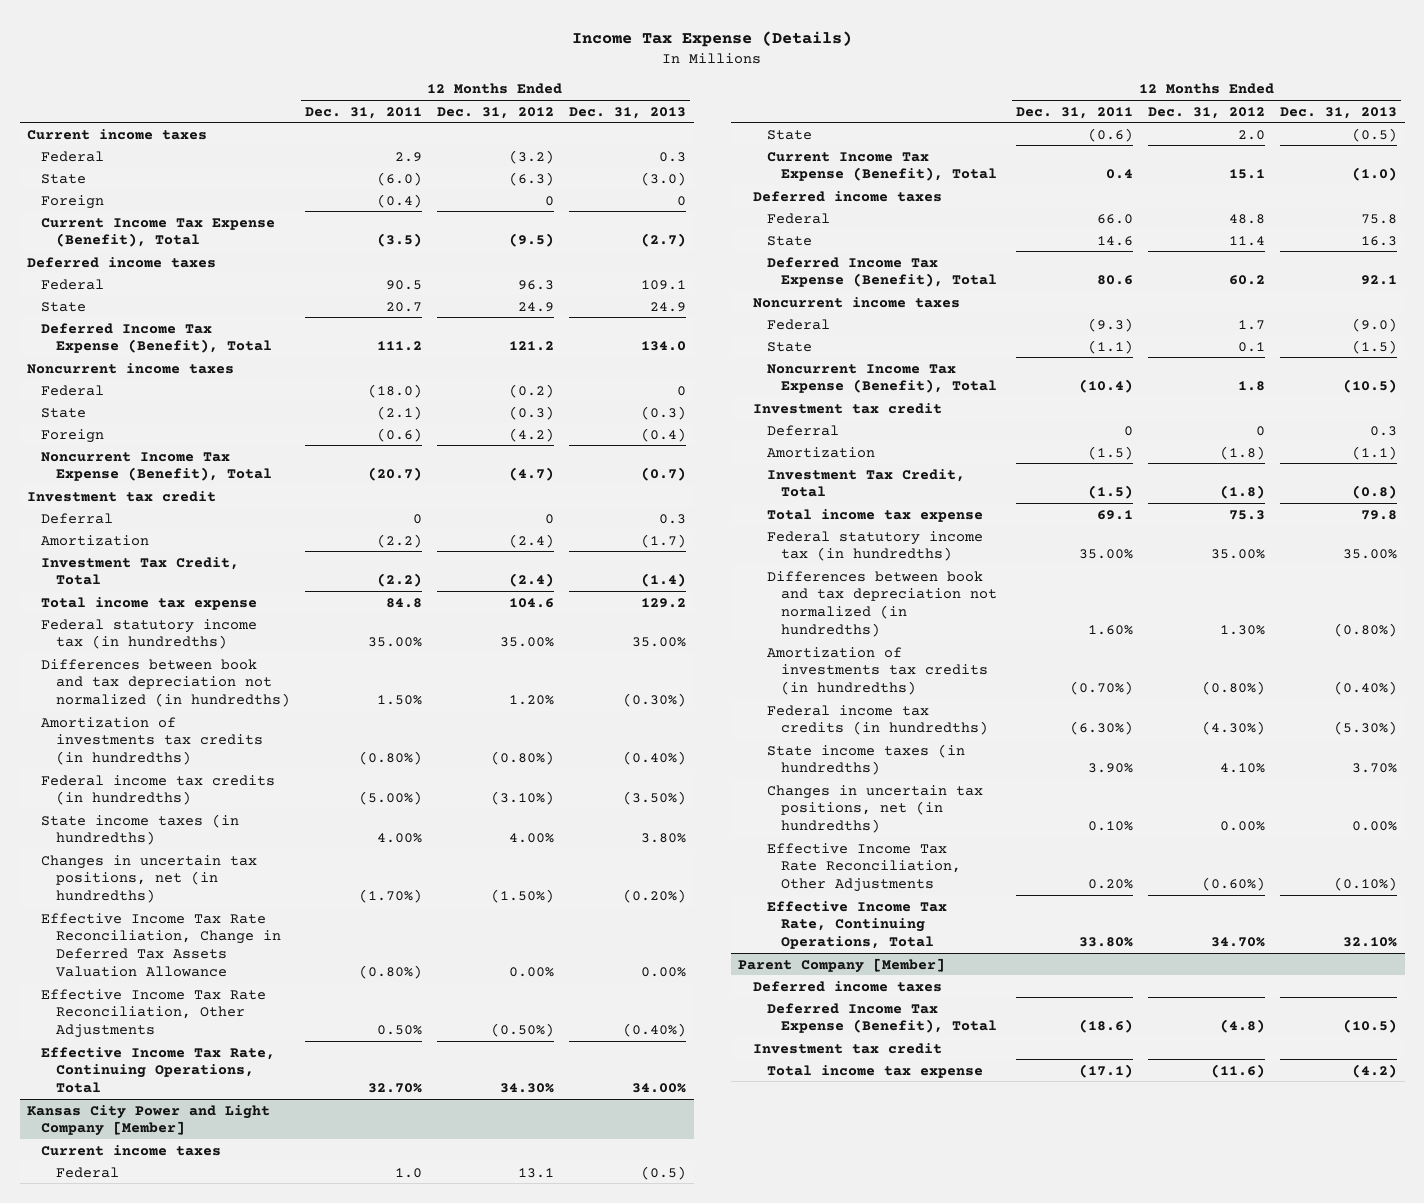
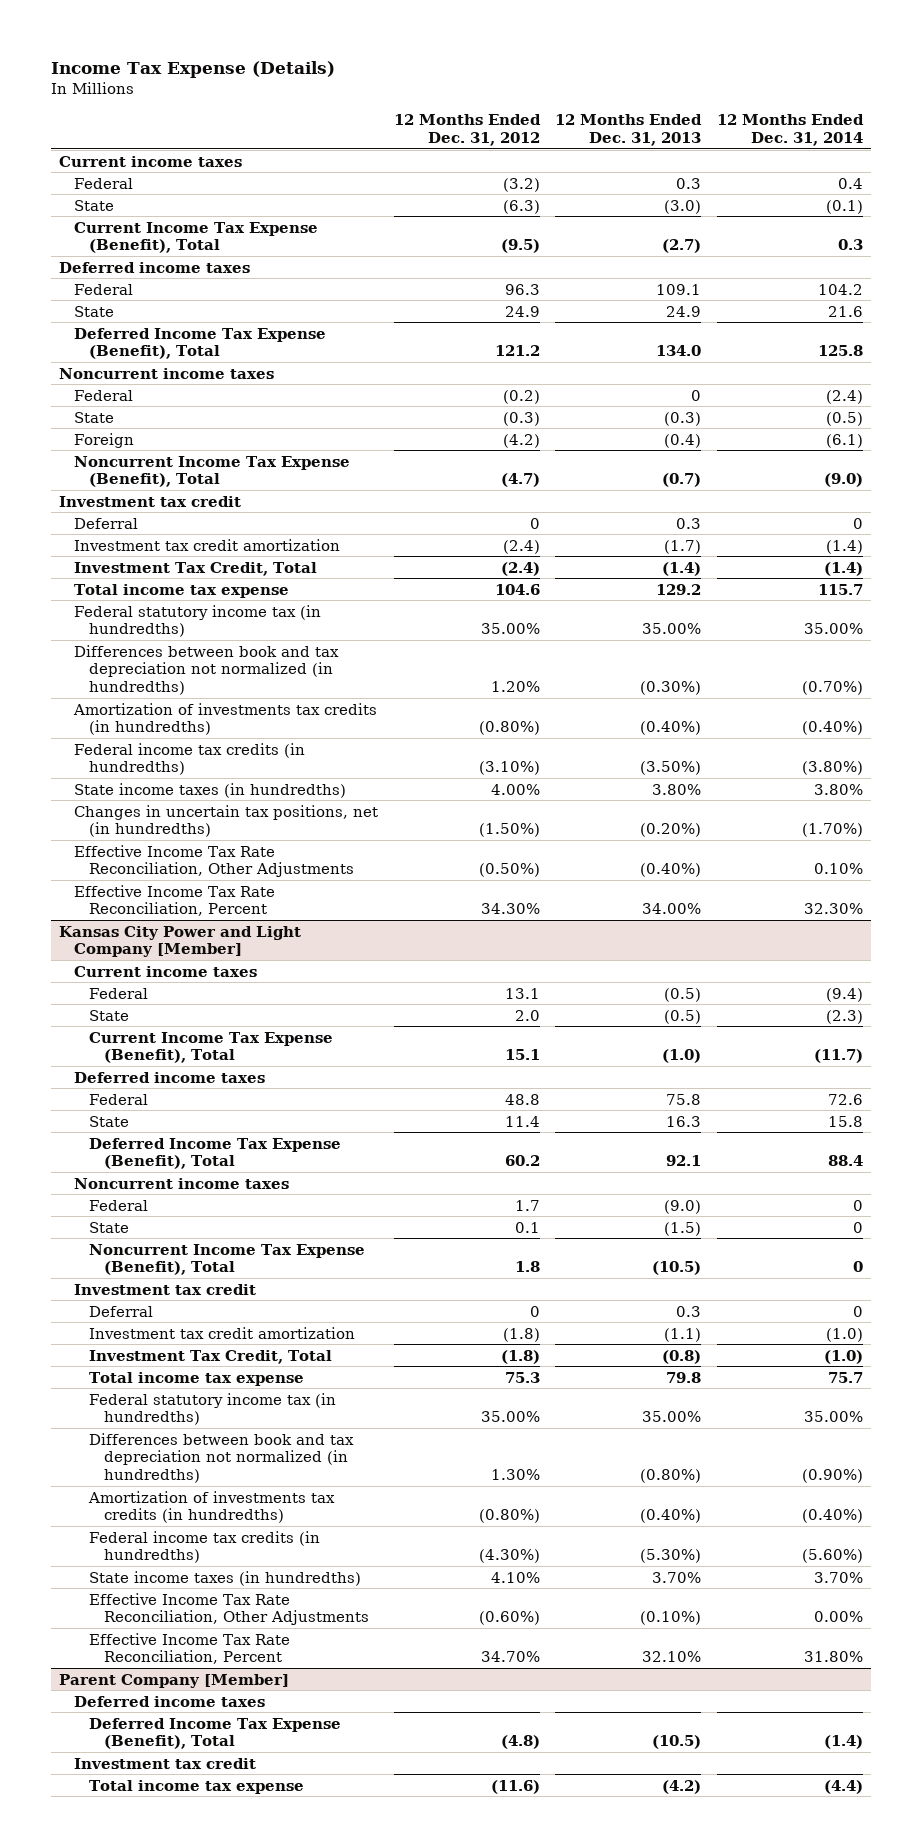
[304,106,422,119] Dec. 31, 2011 -> none
none -> [717,114,865,147] 12 Months Ended Dec. 31, 2014
[41,194,105,209] Foreign -> none
[41,534,150,546] Amortization -> [74,538,341,551] Investment tax credit amortization
[41,912,281,978] Effective Income Tax Rate Reconciliation, Change in Deferred Tax Assets Valuation Allowance -> none
[41,1046,276,1094] Effective Income Tax Rate, Continuing Operations, Total -> [74,884,276,917] Effective Income Tax Rate Reconciliation, Percent
[766,446,875,458] Amortization -> [88,1326,355,1339] Investment tax credit amortization
[766,784,983,834] Changes in uncertain tax positions, net (in hundredths) -> none
[766,900,947,950] Effective Income Tax Rate, Continuing Operations, Total -> [88,1632,290,1665] Effective Income Tax Rate Reconciliation, Percent

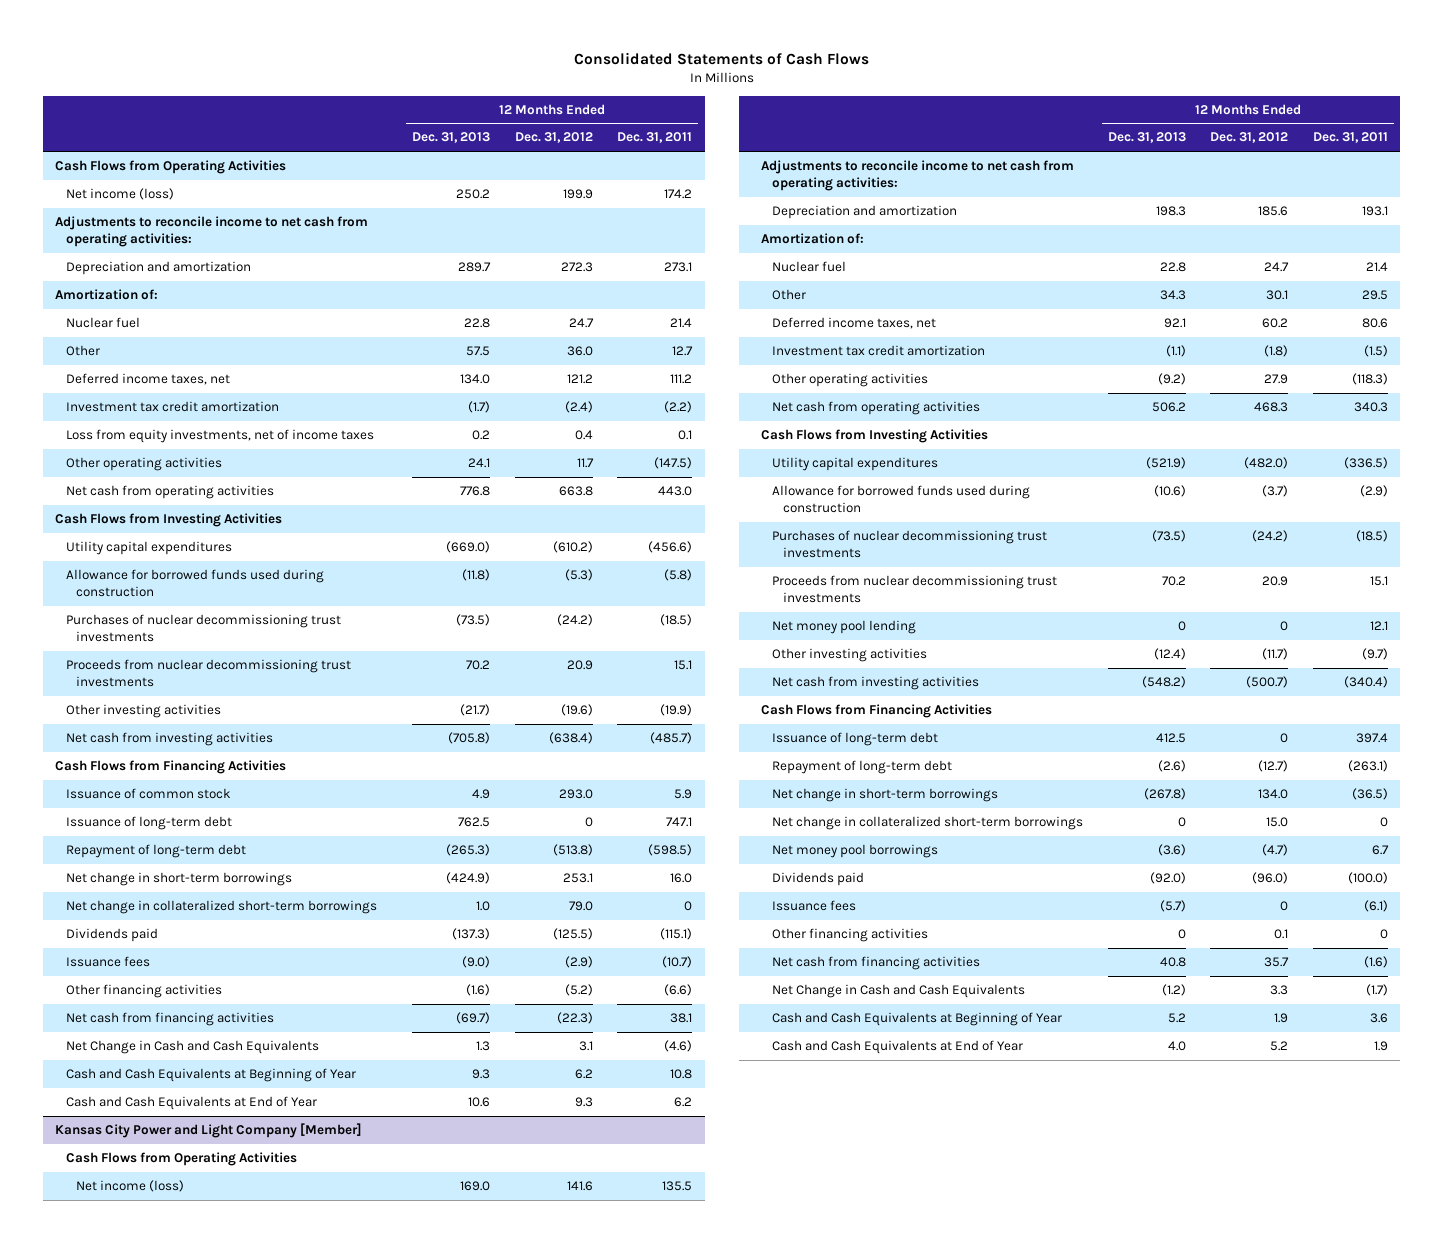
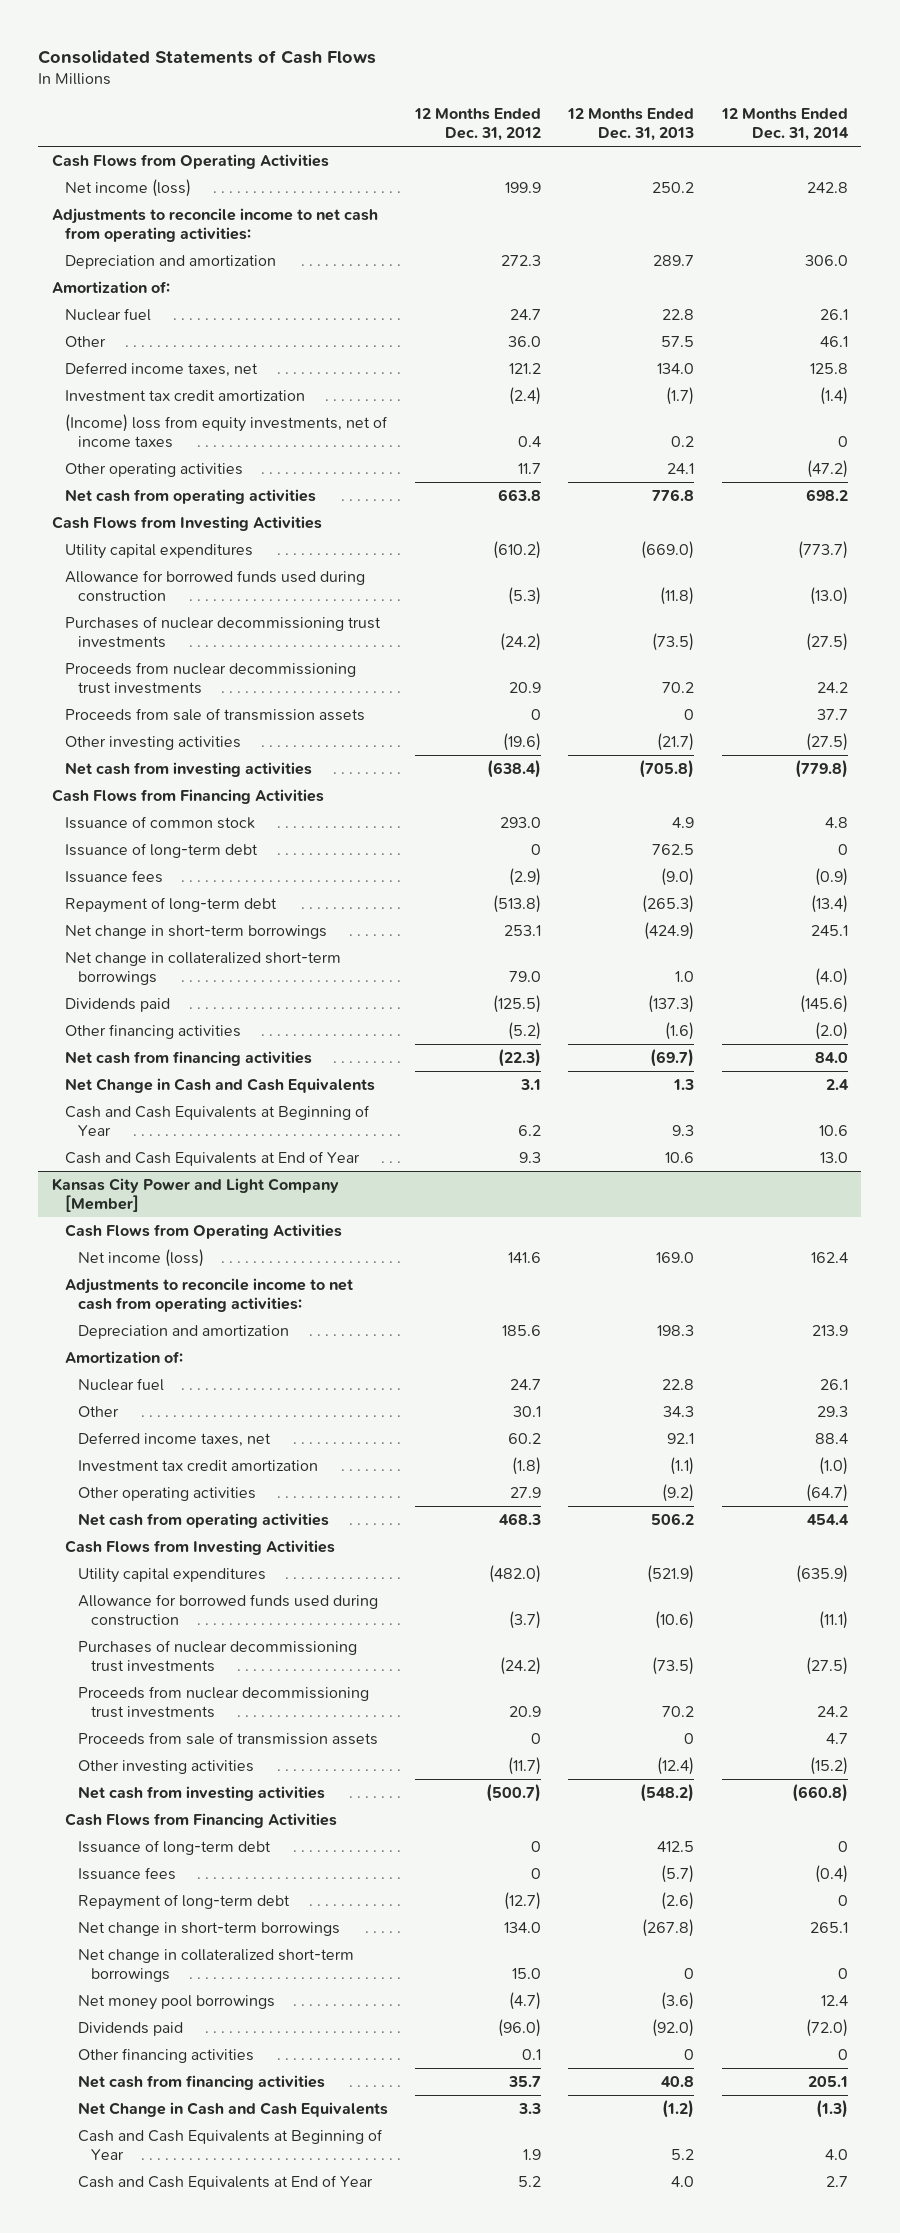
[617,132,693,144] Dec. 31, 2011 -> none
none -> [720,108,849,142] 12 Months Ended Dec. 31, 2014
[65,429,374,444] Loss from equity investments, net of income taxes -> [64,413,388,449] (Income) loss from equity investments, net of income taxes
none -> [64,707,365,721] Proceeds from sale of transmission assets
[65,956,150,968] Issuance fees -> [64,869,163,883] Issuance fees
[771,620,916,635] Net money pool lending -> none
none -> [77,1731,378,1745] Proceeds from sale of transmission assets
[771,900,856,912] Issuance fees -> [77,1866,176,1880] Issuance fees

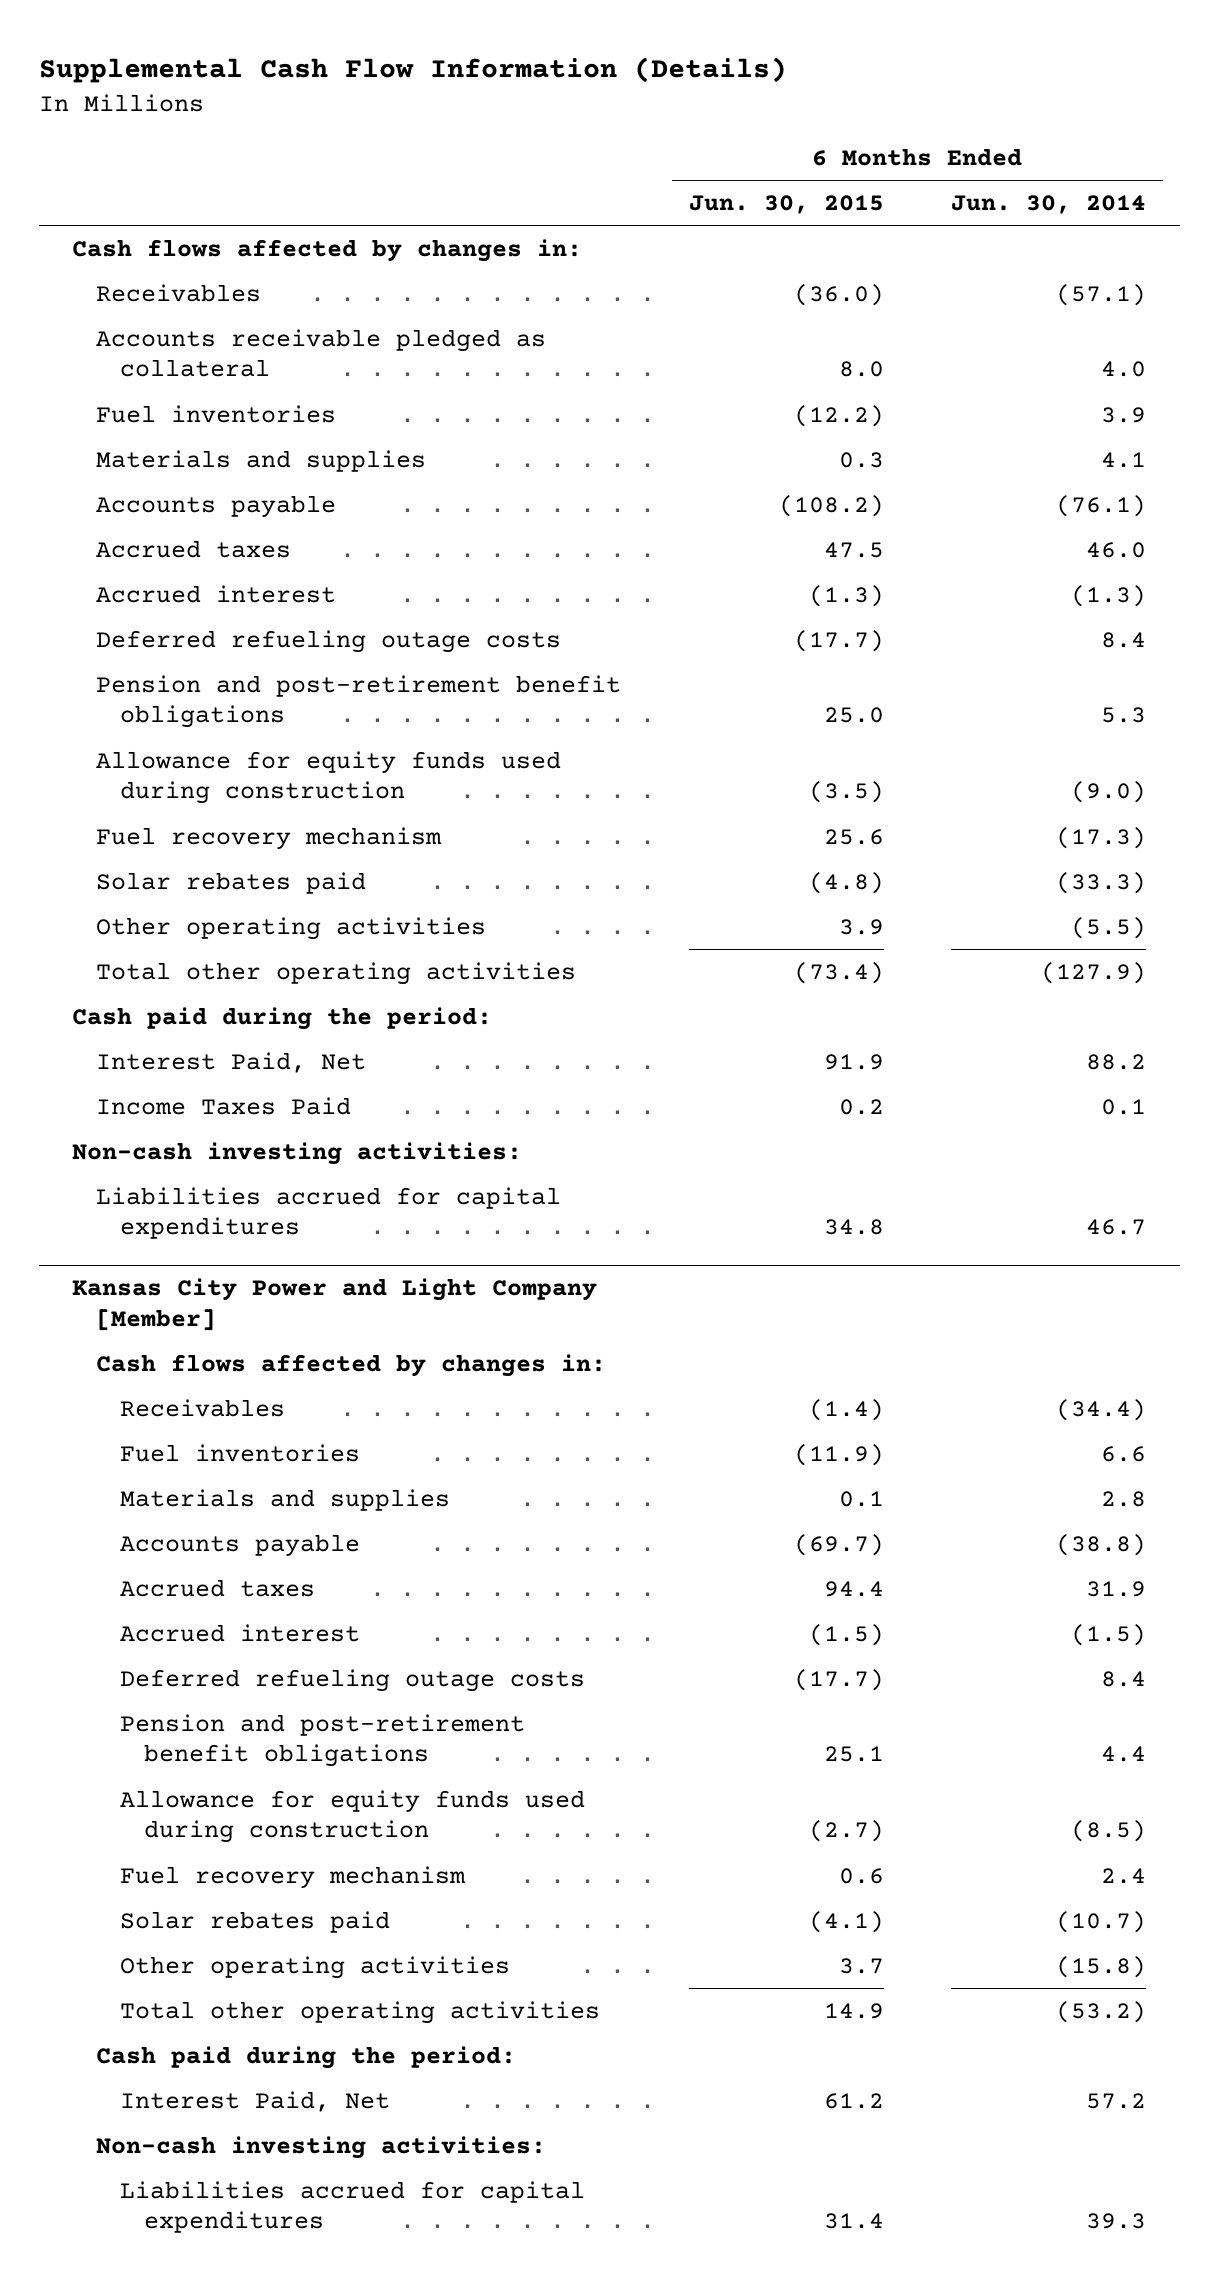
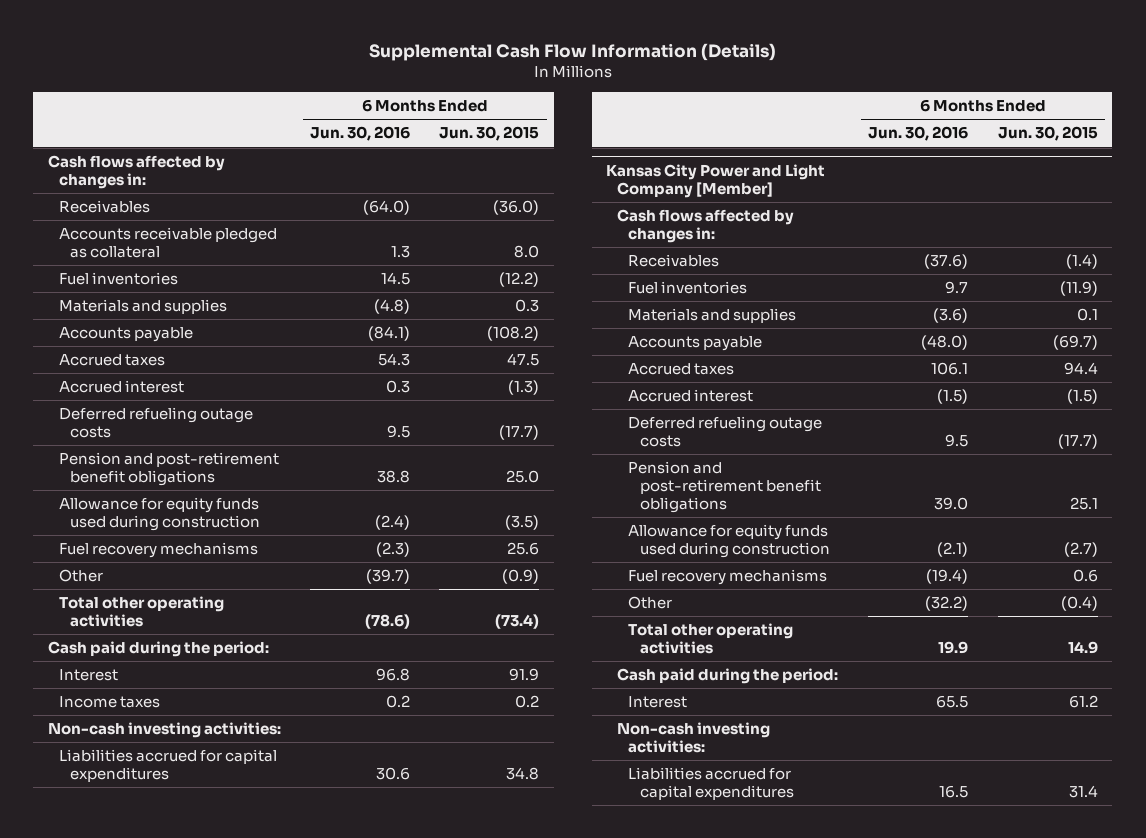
[951,195,1147,215] Jun. 30, 2014 -> none
none -> [310,126,411,142] Jun. 30, 2016
[96,871,367,894] Solar rebates paid -> none
[96,826,443,850] Fuel recovery mechanism -> [59,542,259,559] Fuel recovery mechanisms
[96,916,487,940] Other operating activities -> [59,569,104,583] Other
[838,918,884,935] 3.9 -> [502,569,540,585] (0.9)
[96,1051,367,1073] Interest Paid, Net -> [59,669,119,682] Interest
[96,1096,352,1115] Income Taxes Paid -> [59,696,161,709] Income taxes
[120,1910,391,1933] Solar rebates paid -> none
[120,1865,467,1889] Fuel recovery mechanism -> [628,569,828,586] Fuel recovery mechanisms
[120,1955,511,1979] Other operating activities -> [628,596,673,610] Other
[838,1957,884,1974] 3.7 -> [1060,596,1098,612] (0.4)
[120,2090,391,2112] Interest Paid, Net -> [628,696,688,709] Interest

